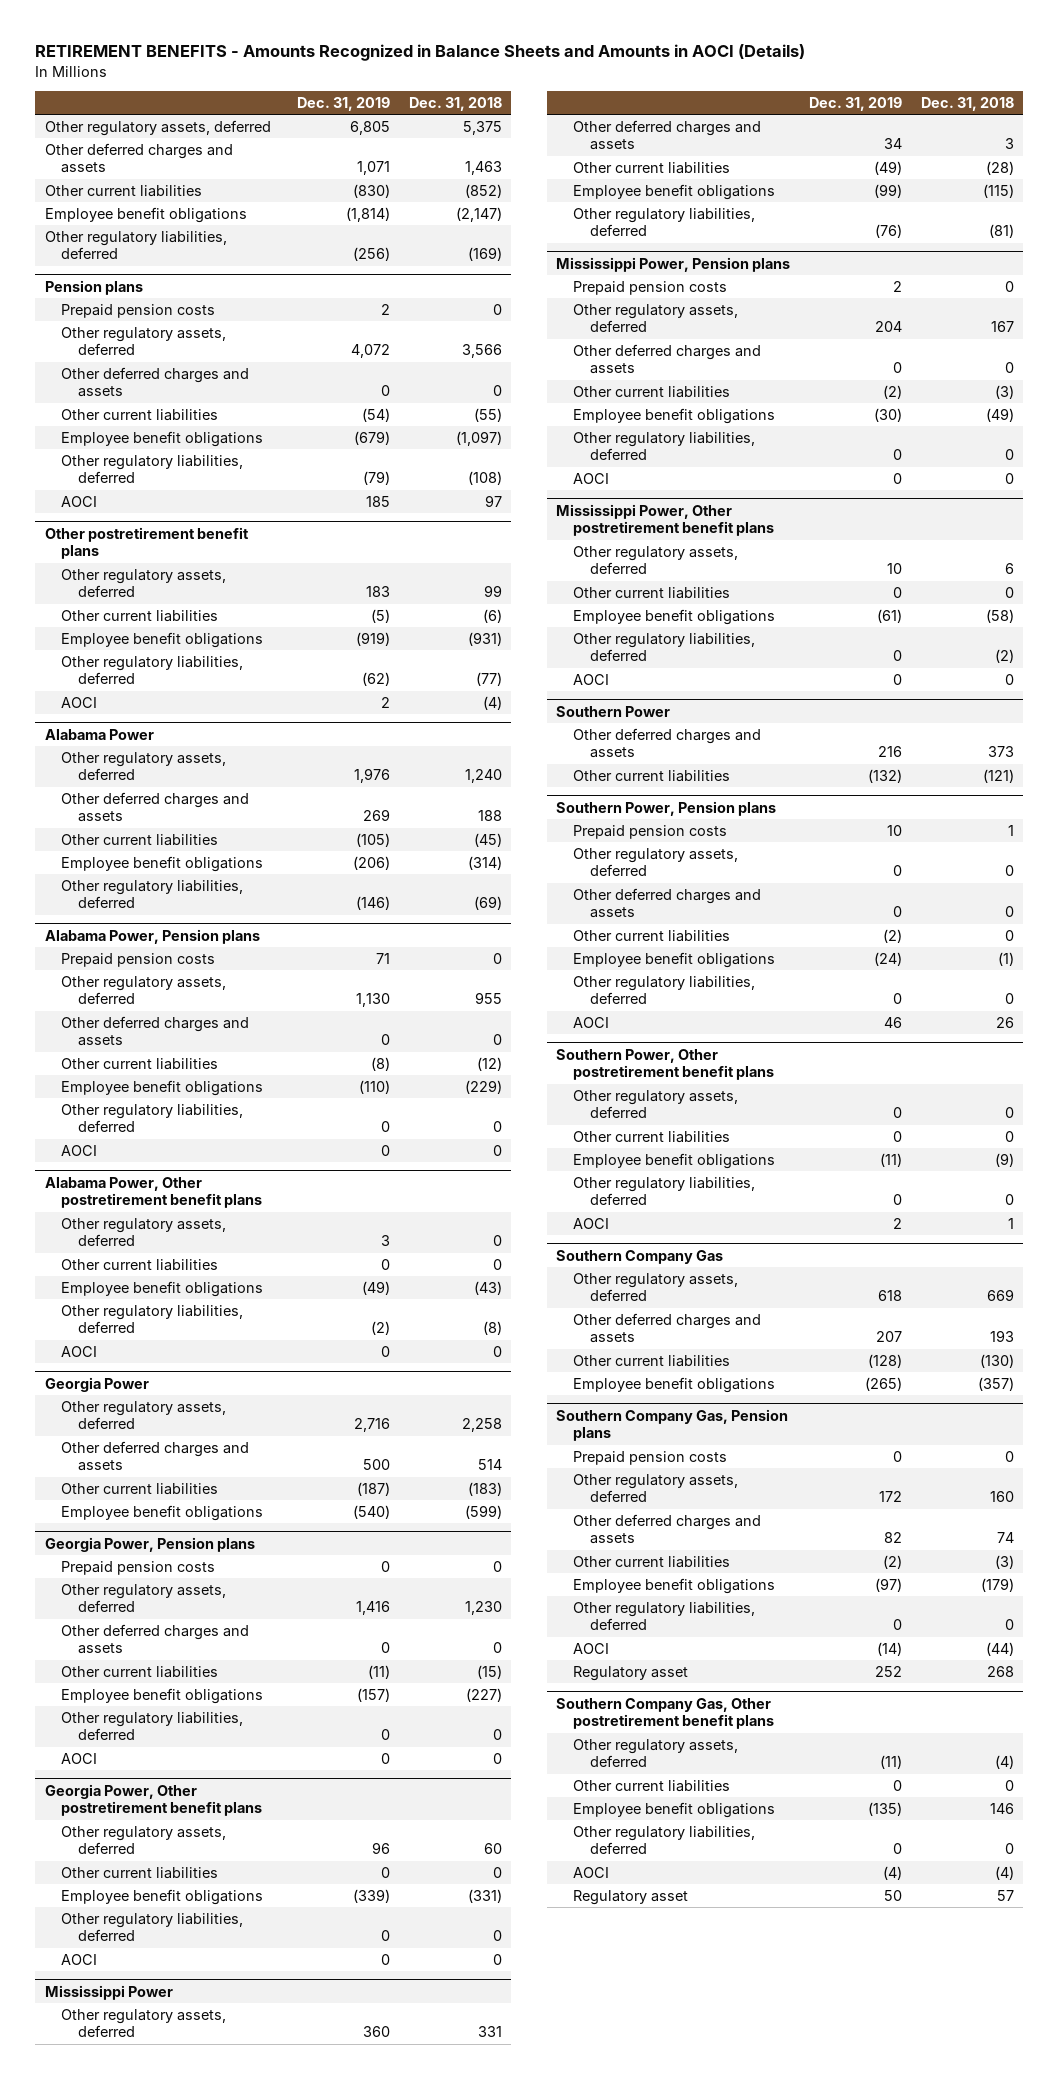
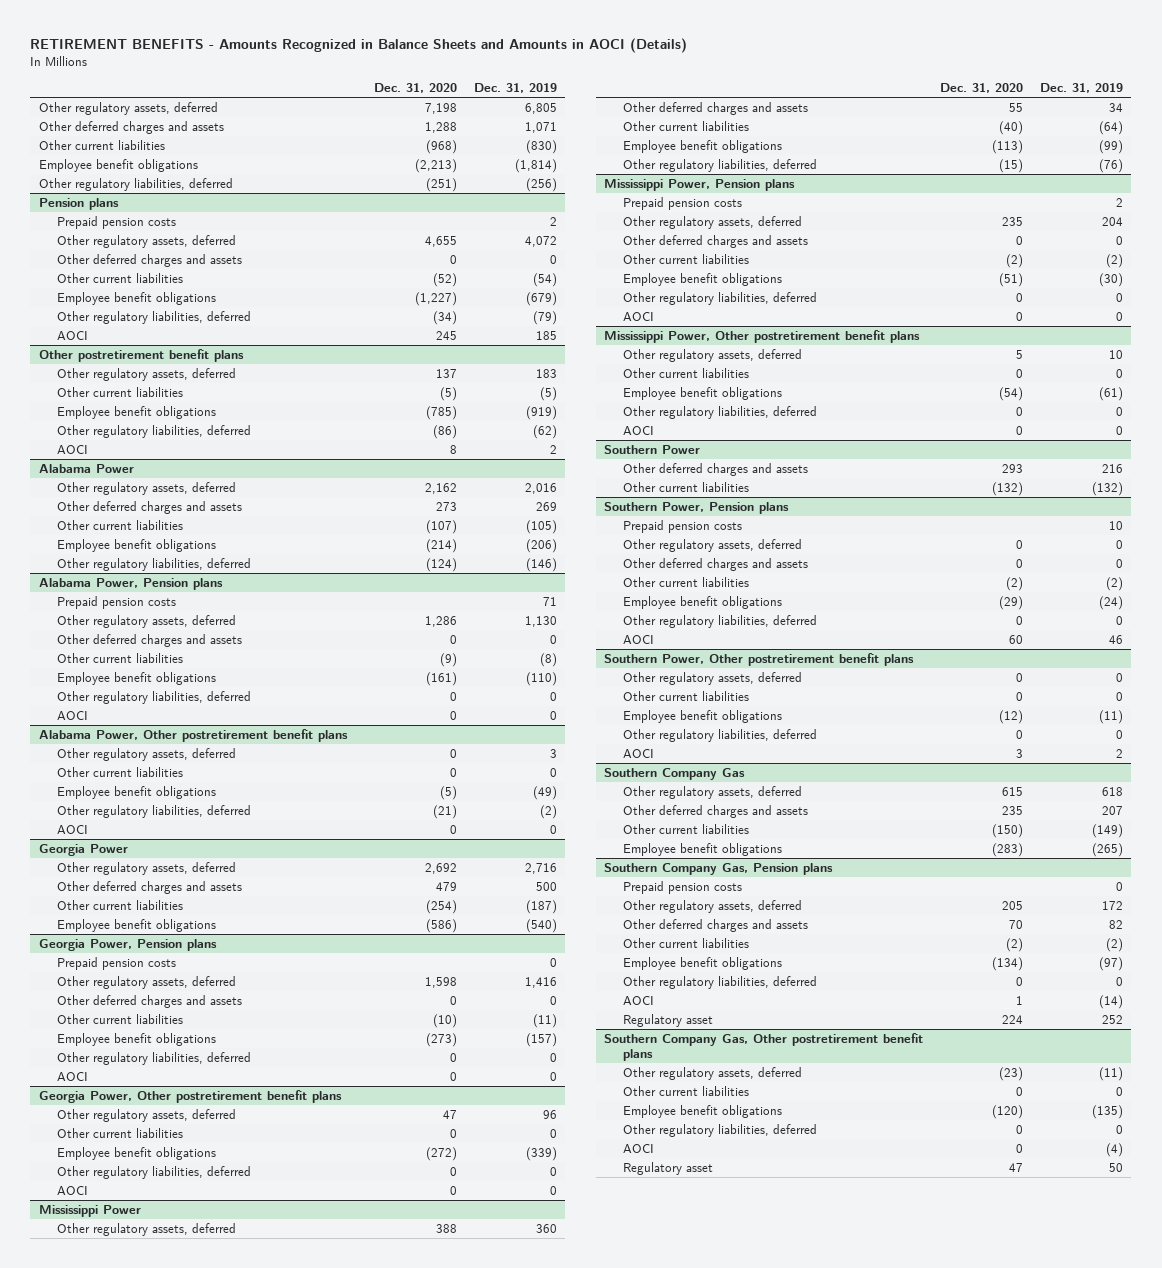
[408,96,502,111] Dec. 31, 2018 -> none
none -> [374,83,458,94] Dec. 31, 2020
[354,768,391,784] 1,976 -> [525,482,558,494] 2,016
[874,160,903,175] (49) -> [1098,120,1123,135] (64)
[868,1353,903,1368] (128) -> [1091,823,1123,838] (149)

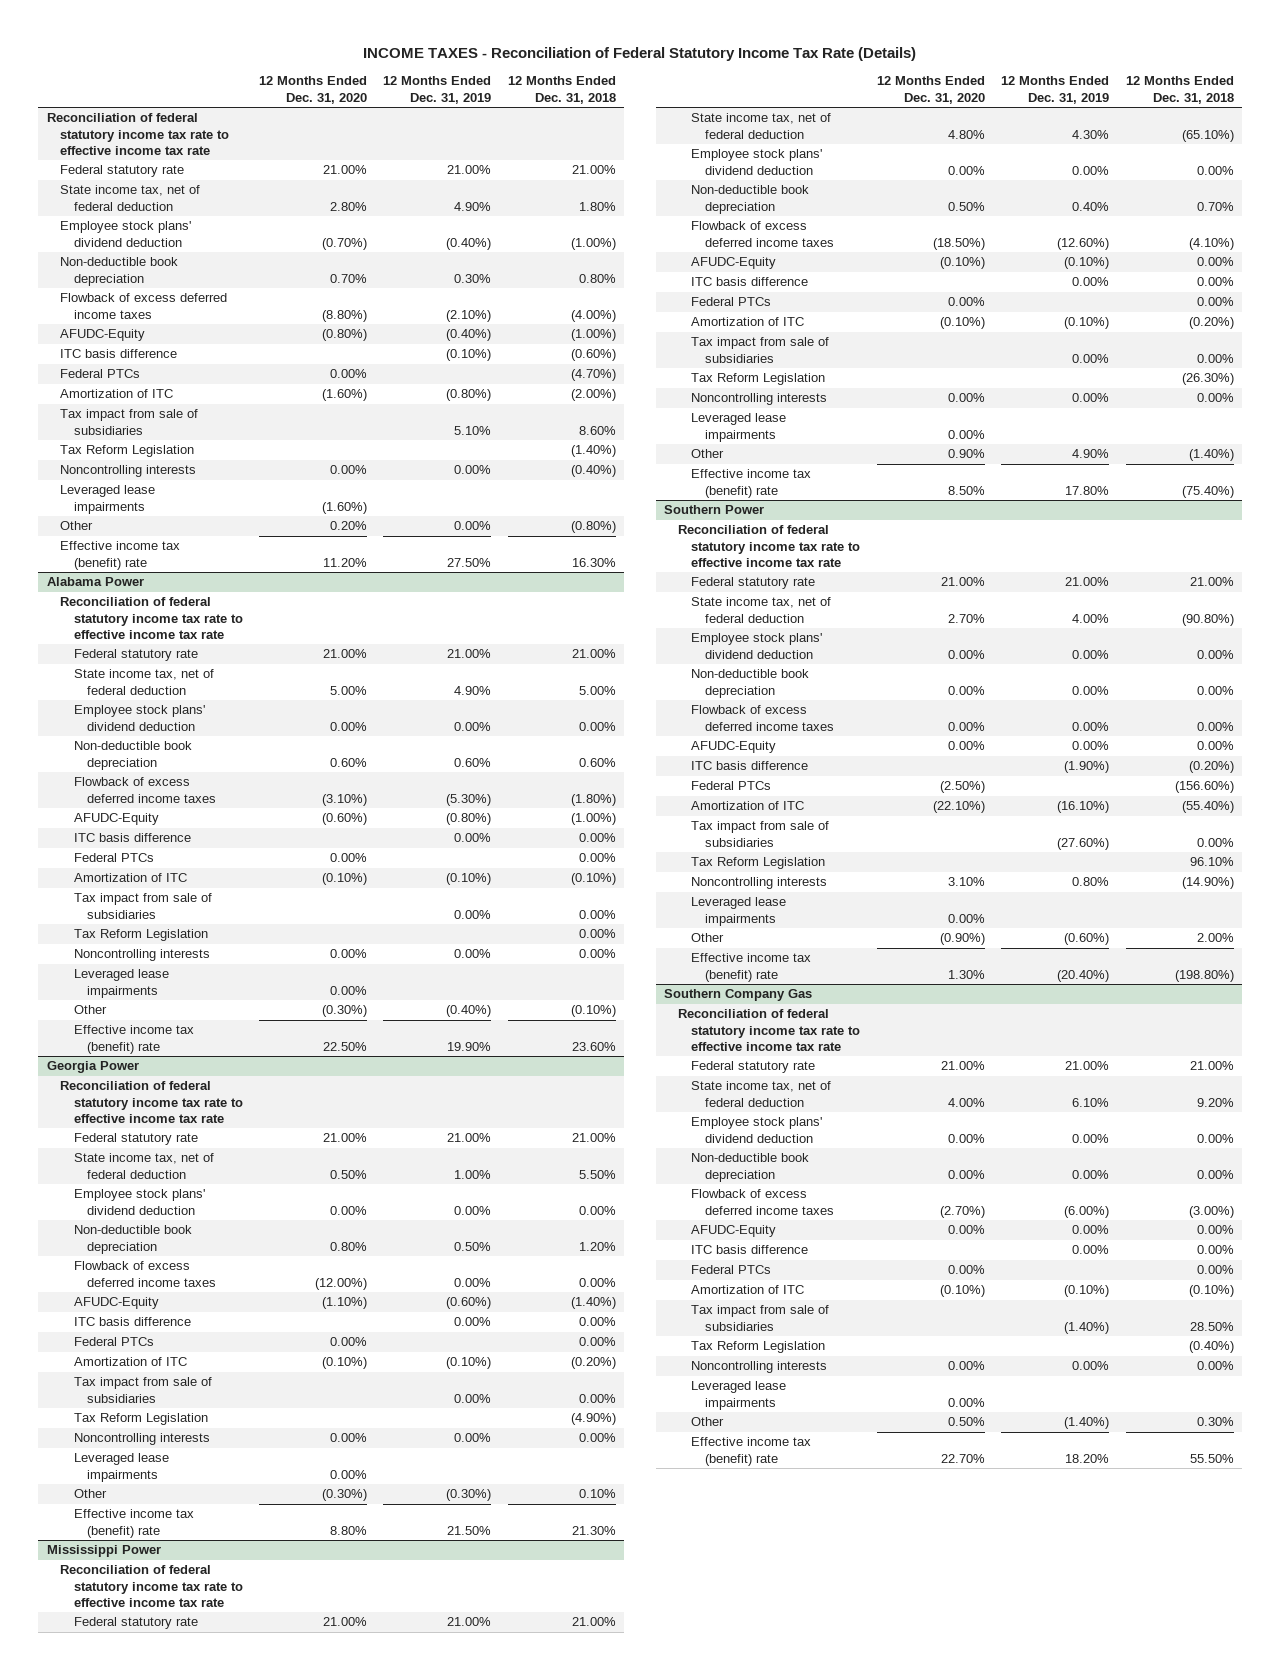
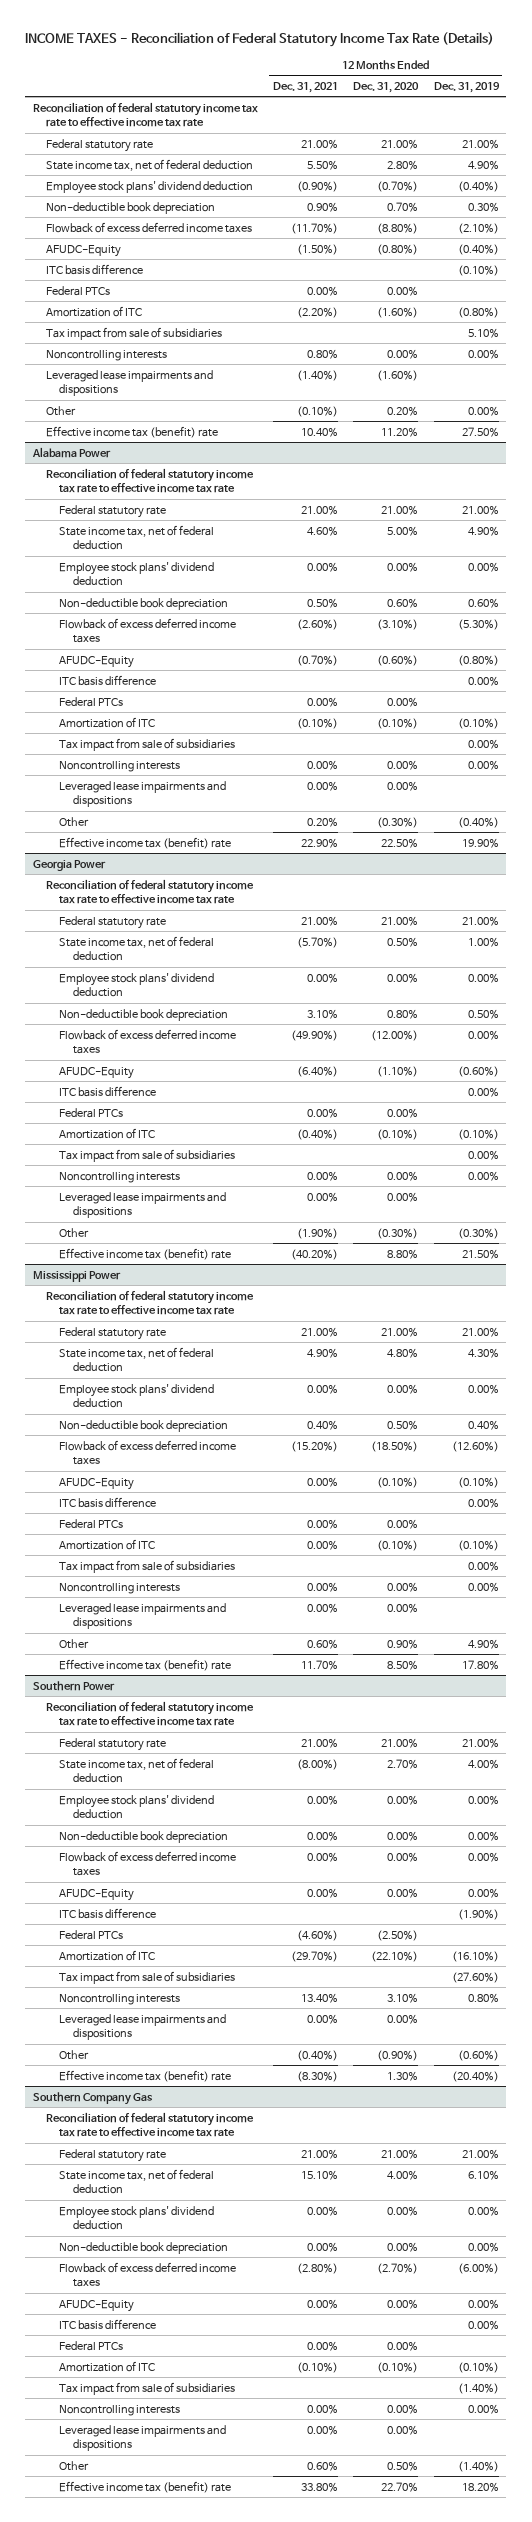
[507,76,616,104] 12 Months Ended Dec. 31, 2018 -> none
none -> [273,81,339,93] Dec. 31, 2021
[60,445,195,458] Tax Reform Legislation -> none
[60,485,156,514] Leveraged lease impairments -> [46,369,214,397] Leveraged lease impairments and dispositions
[73,929,208,942] Tax Reform Legislation -> none
[73,969,169,998] Leveraged lease impairments -> [59,780,227,808] Leveraged lease impairments and dispositions
[73,1413,208,1426] Tax Reform Legislation -> none
[73,1453,169,1482] Leveraged lease impairments -> [59,1191,227,1219] Leveraged lease impairments and dispositions
[691,373,826,386] Tax Reform Legislation -> none
[691,413,787,442] Leveraged lease impairments -> [59,1602,227,1630] Leveraged lease impairments and dispositions
[691,857,826,870] Tax Reform Legislation -> none
[691,897,787,926] Leveraged lease impairments -> [59,2013,227,2041] Leveraged lease impairments and dispositions
[691,1341,826,1354] Tax Reform Legislation -> none
[691,1381,787,1410] Leveraged lease impairments -> [59,2424,227,2452] Leveraged lease impairments and dispositions

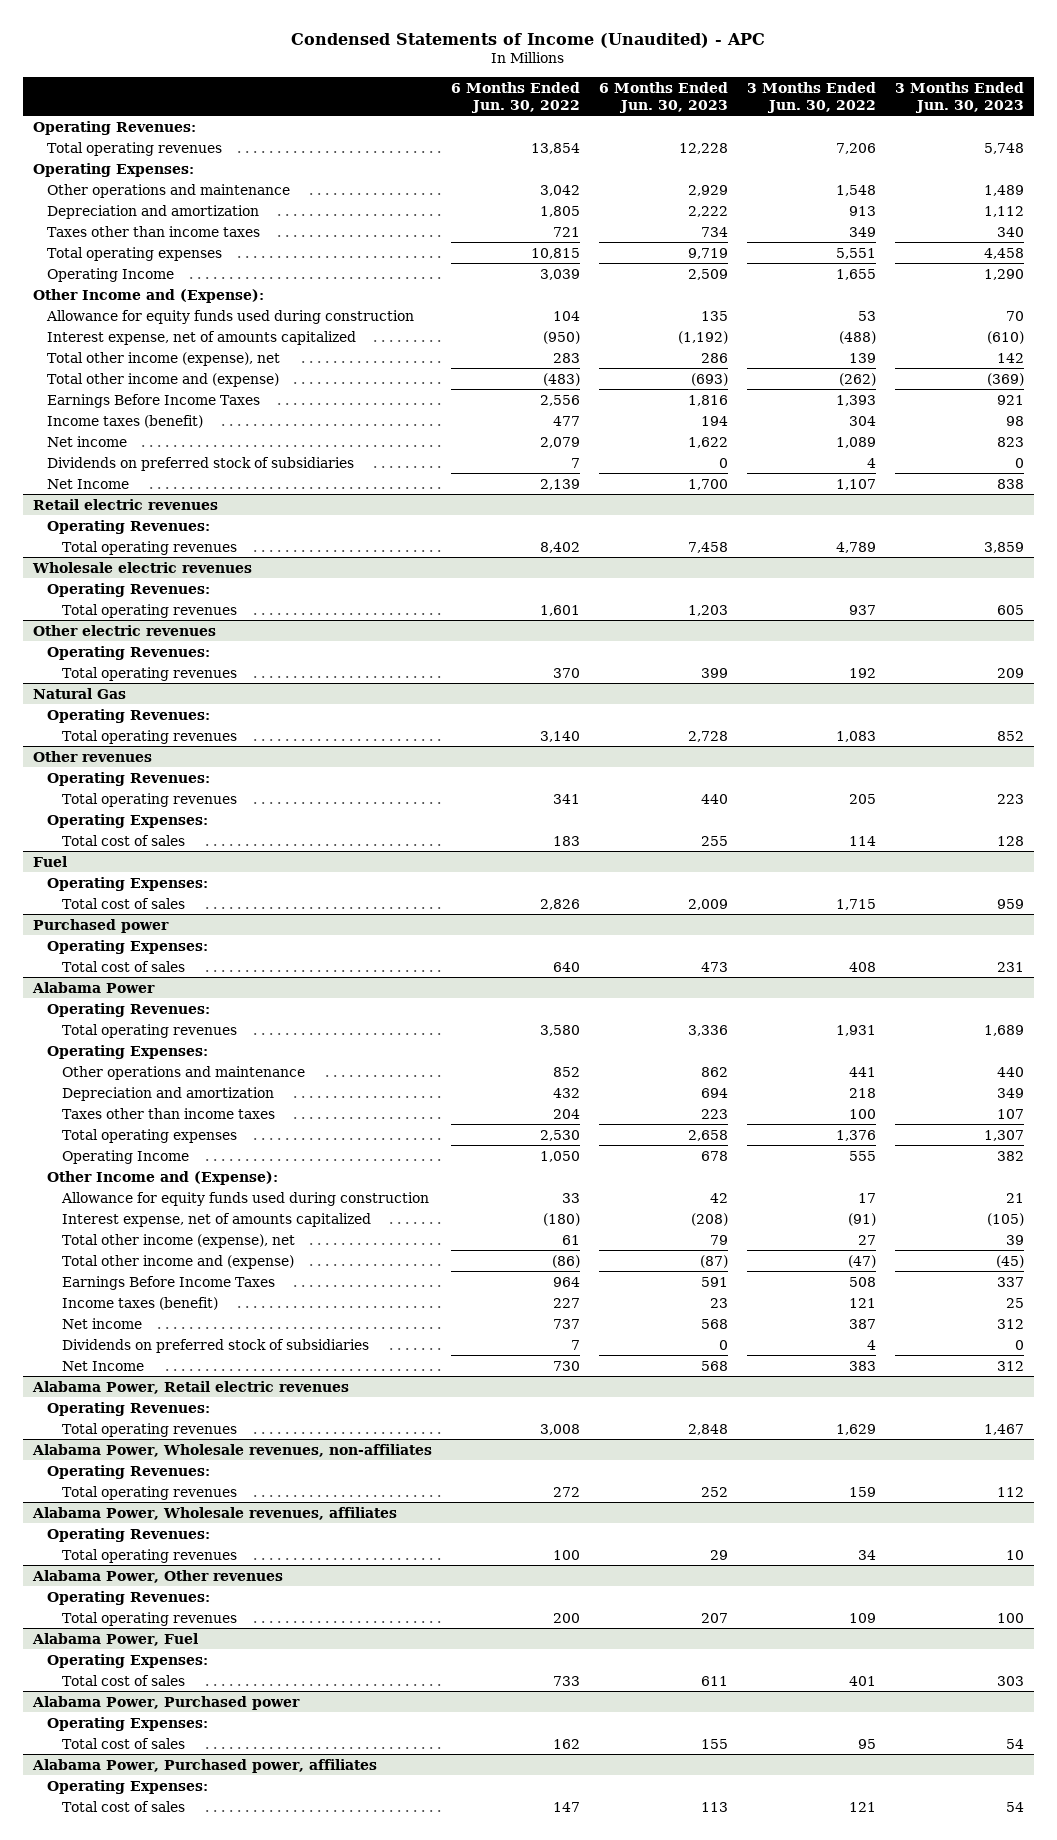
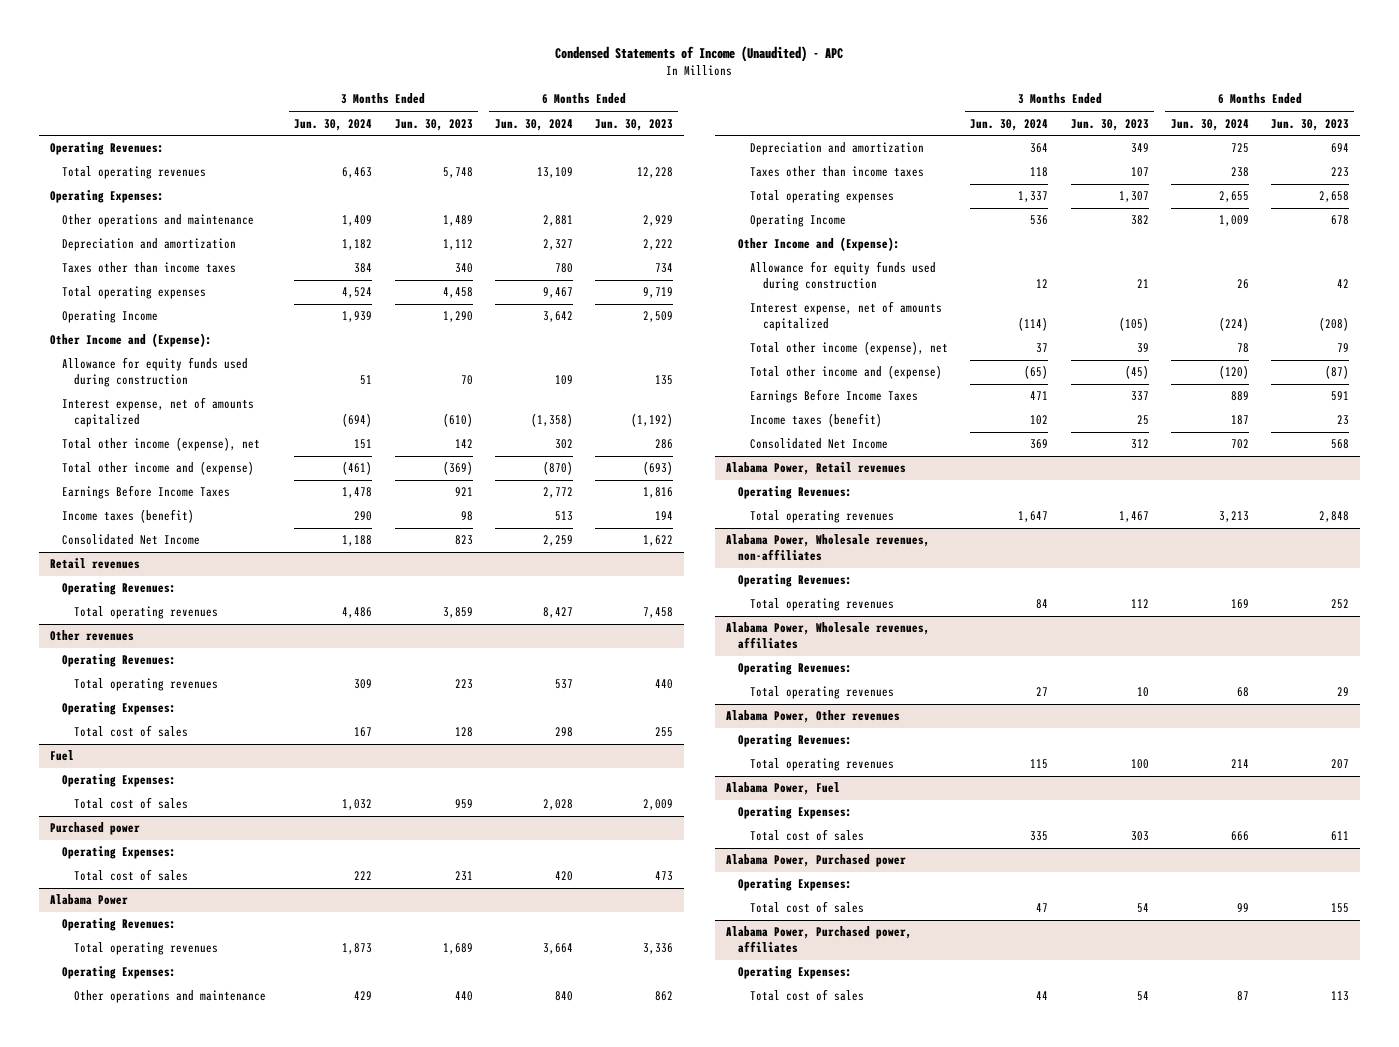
[450,81,580,113] 6 Months Ended Jun. 30, 2022 -> none
[747,81,877,113] 3 Months Ended Jun. 30, 2022 -> none
none -> [294,118,373,131] Jun. 30, 2024
none -> [494,118,573,131] Jun. 30, 2024
[47,456,355,471] Dividends on preferred stock of subsidiaries -> none
[47,478,130,489] Net Income -> none
[47,435,128,447] Net income -> [62,534,201,546] Consolidated Net Income
[32,498,218,510] Retail electric revenues -> [49,558,140,570] Retail revenues
[31,561,252,573] Wholesale electric revenues -> none
[47,582,211,597] Operating Revenues: -> none
[61,603,237,618] Total operating revenues -> none
[32,624,216,636] Other electric revenues -> none
[47,645,211,660] Operating Revenues: -> none
[61,666,237,681] Total operating revenues -> none
[32,687,126,699] Natural Gas -> none
[47,708,211,723] Operating Revenues: -> none
[61,729,237,744] Total operating revenues -> none
[61,1338,369,1353] Dividends on preferred stock of subsidiaries -> none
[61,1360,144,1371] Net Income -> none
[61,1317,142,1329] Net income -> [750,438,889,450] Consolidated Net Income
[31,1380,349,1394] Alabama Power, Retail electric revenues -> [725,462,906,476] Alabama Power, Retail revenues

